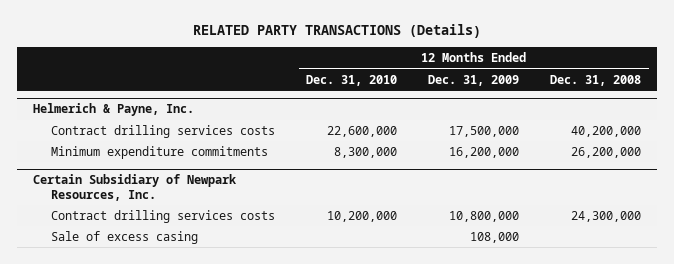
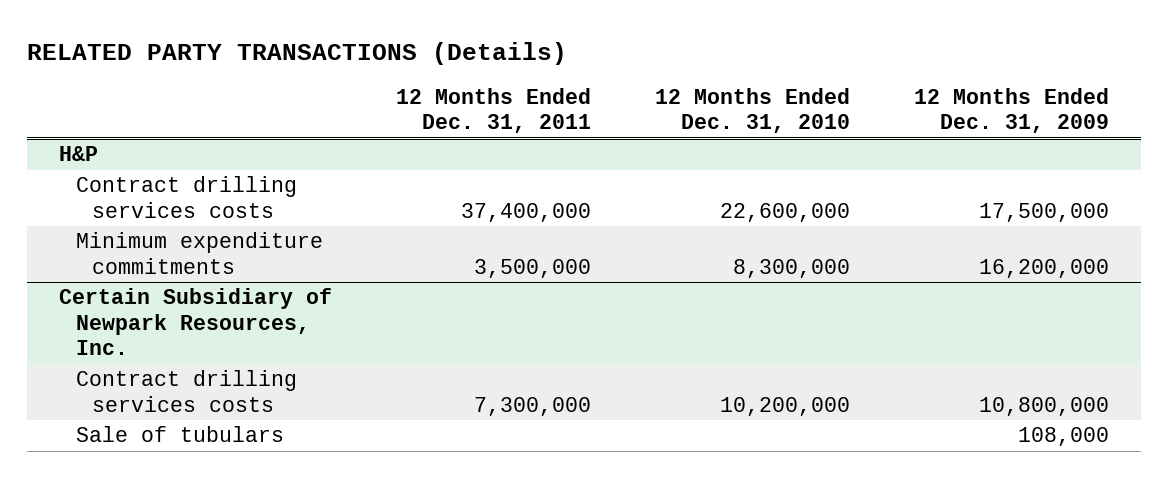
[550,74,642,86] Dec. 31, 2008 -> none
none -> [395,87,591,134] 12 Months Ended Dec. 31, 2011
[32,103,194,117] Helmerich & Payne, Inc. -> none
none -> [58,146,98,162] H&P
[51,230,199,244] Sale of excess casing -> [75,426,284,443] Sale of tubulars

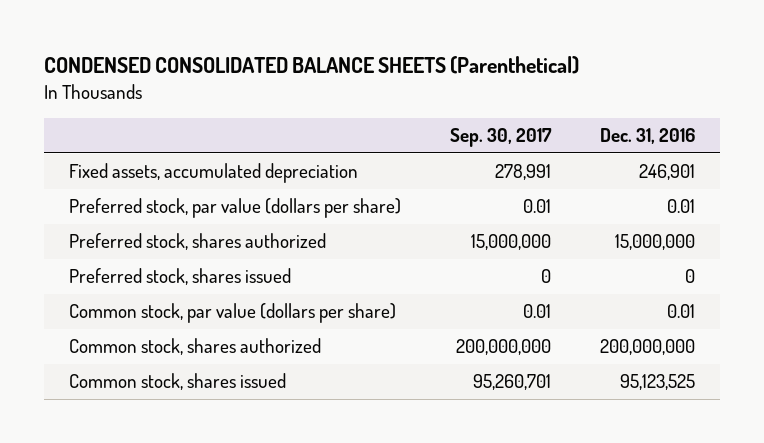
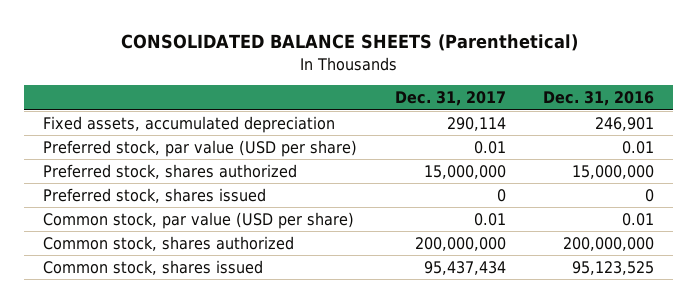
[44,56,580,75] CONDENSED CONSOLIDATED BALANCE SHEETS (Parenthetical) -> [120,34,578,52] CONSOLIDATED BALANCE SHEETS (Parenthetical)
[449,128,552,148] Sep. 30, 2017 -> none
none -> [394,91,506,107] Dec. 31, 2017
[68,198,401,219] Preferred stock, par value (dollars per share) -> [42,139,357,157] Preferred stock, par value (USD per share)
[68,303,396,324] Common stock, par value (dollars per share) -> [42,211,354,229] Common stock, par value (USD per share)

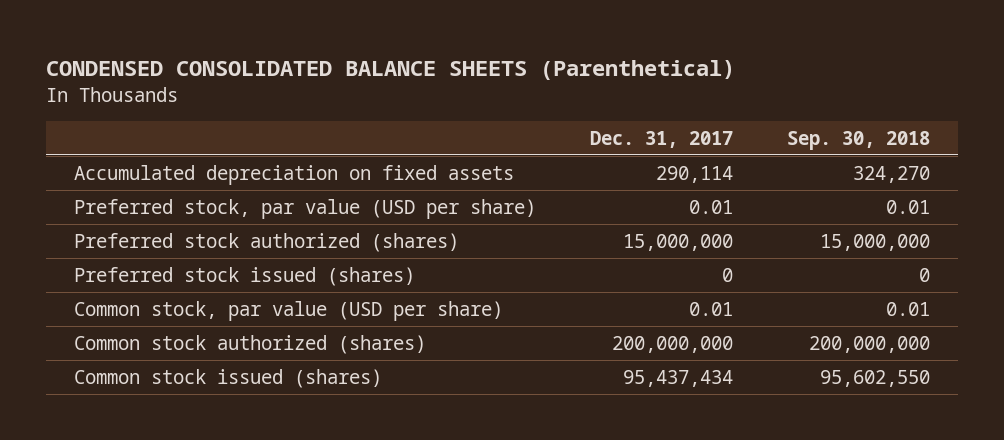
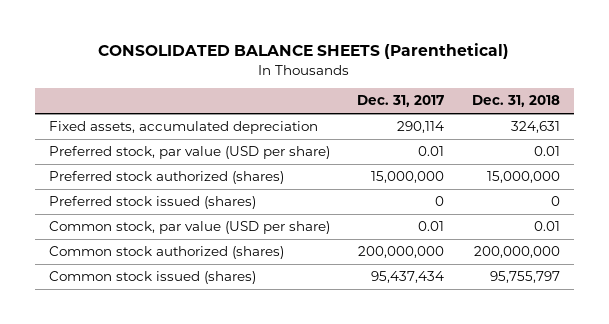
[46,60,736,81] CONDENSED CONSOLIDATED BALANCE SHEETS (Parenthetical) -> [98,43,510,60] CONSOLIDATED BALANCE SHEETS (Parenthetical)
[787,130,931,150] Sep. 30, 2018 -> none
none -> [472,95,561,108] Dec. 31, 2018
[73,164,514,185] Accumulated depreciation on fixed assets -> [48,121,318,135] Fixed assets, accumulated depreciation

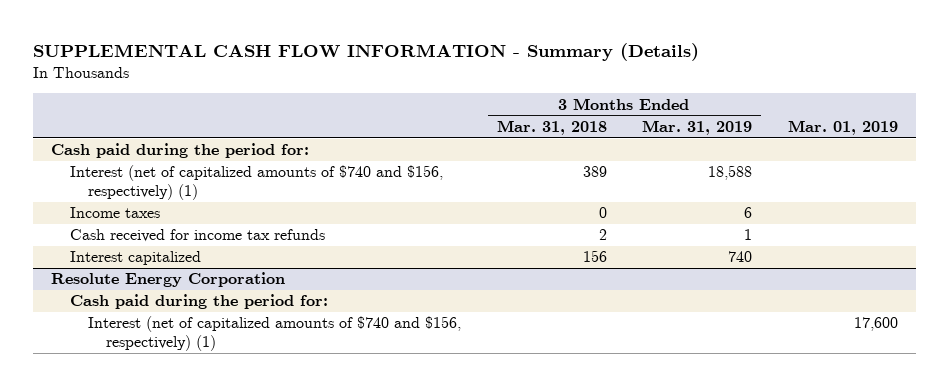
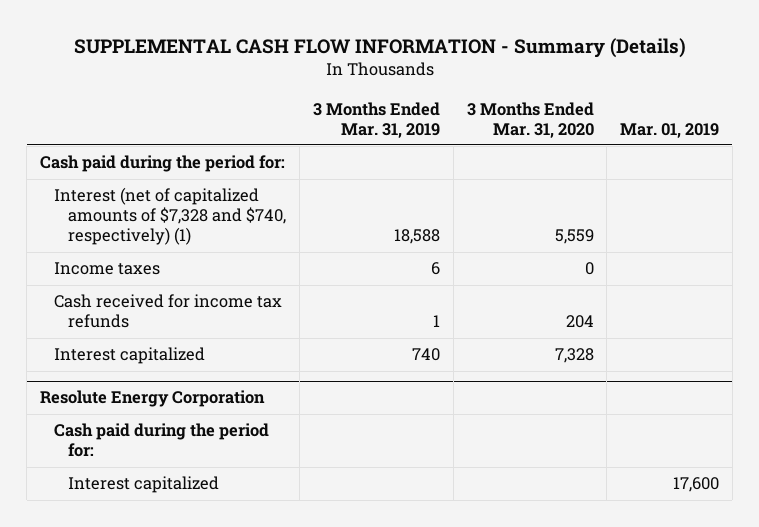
[496,120,607,136] Mar. 31, 2018 -> none
none -> [466,101,594,138] 3 Months Ended Mar. 31, 2020
[69,165,443,200] Interest (net of capitalized amounts of $740 and $156, respectively) (1) -> [54,187,287,246] Interest (net of capitalized amounts of $7,328 and $740, respectively) (1)
[87,316,461,351] Interest (net of capitalized amounts of $740 and $156, respectively) (1) -> [68,476,220,494] Interest capitalized

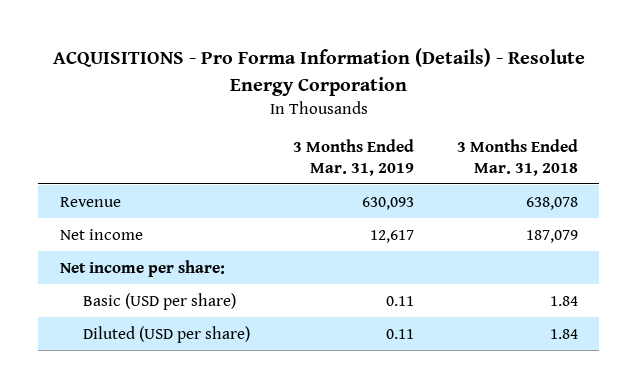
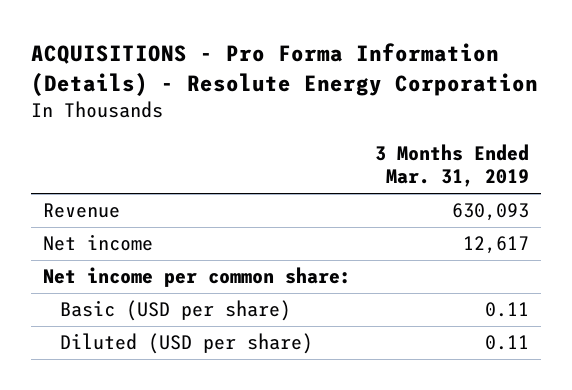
[456,139,578,176] 3 Months Ended Mar. 31, 2018 -> none
[59,259,225,277] Net income per share: -> [43,267,352,288] Net income per common share:

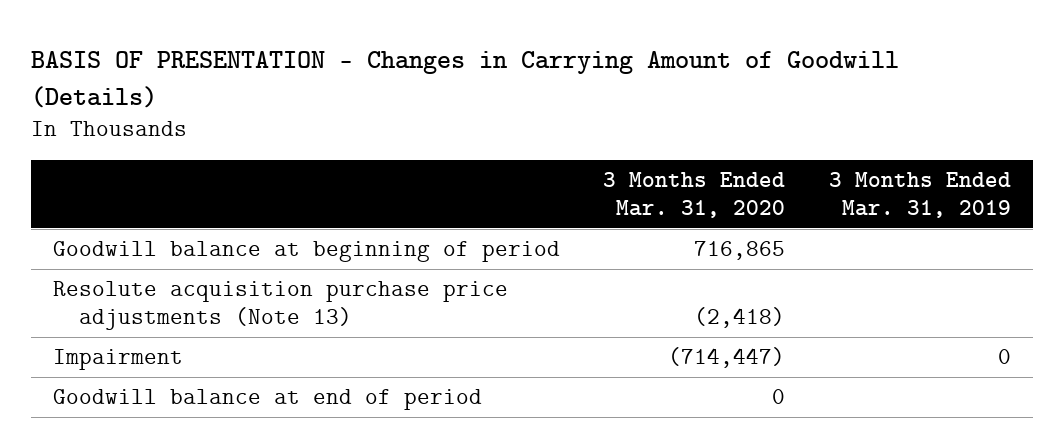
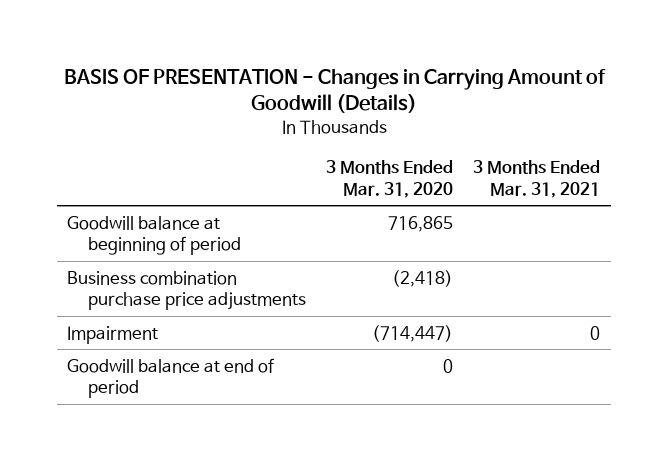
[828,172,1011,219] 3 Months Ended Mar. 31, 2019 -> none
none -> [473,160,601,198] 3 Months Ended Mar. 31, 2021
[53,281,509,331] Resolute acquisition purchase price adjustments (Note 13) -> [67,270,306,311] Business combination purchase price adjustments

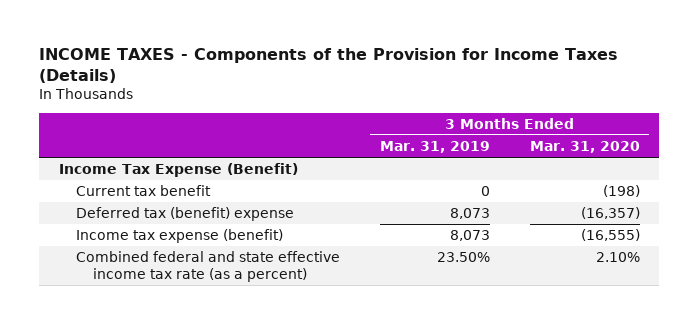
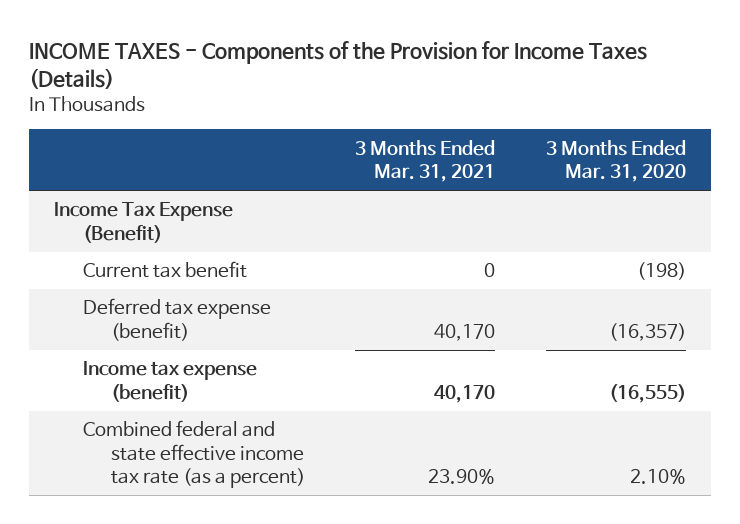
[379,140,490,153] Mar. 31, 2019 -> none
none -> [355,139,496,183] 3 Months Ended Mar. 31, 2021
[76,206,295,221] Deferred tax (benefit) expense -> [82,298,271,341] Deferred tax expense (benefit)

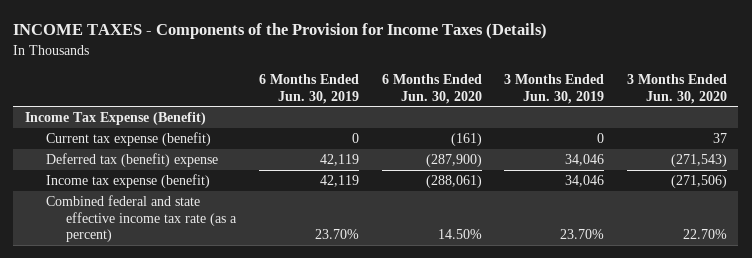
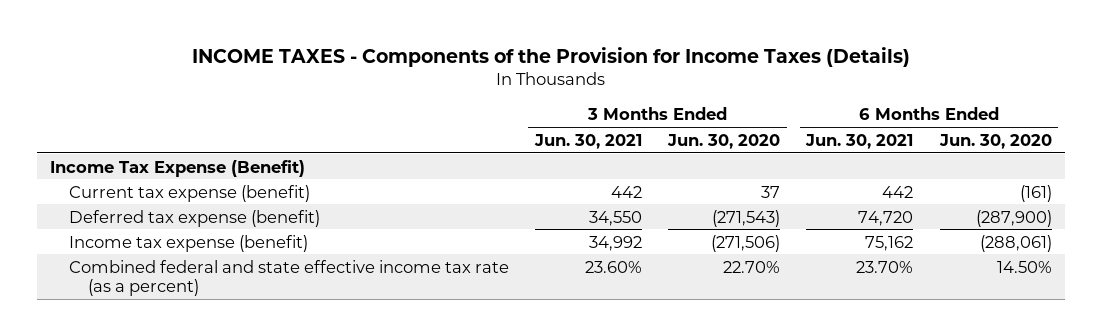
[259,73,360,104] 6 Months Ended Jun. 30, 2019 -> none
[504,73,605,104] 3 Months Ended Jun. 30, 2019 -> none
none -> [534,133,643,149] Jun. 30, 2021
none -> [805,133,914,149] Jun. 30, 2021
[45,152,218,167] Deferred tax (benefit) expense -> [68,209,320,227] Deferred tax expense (benefit)

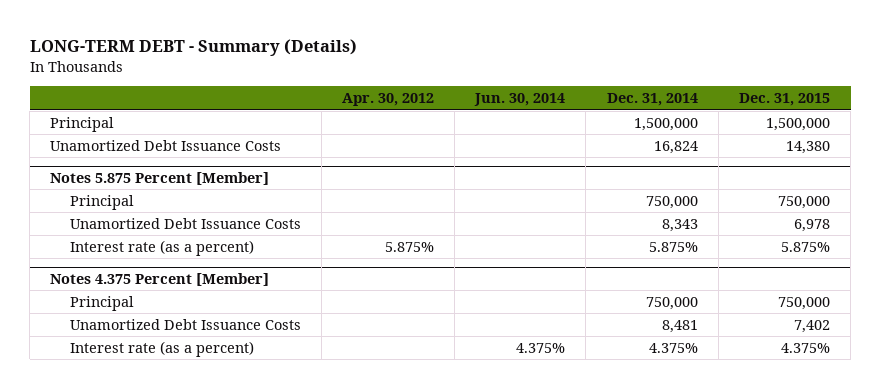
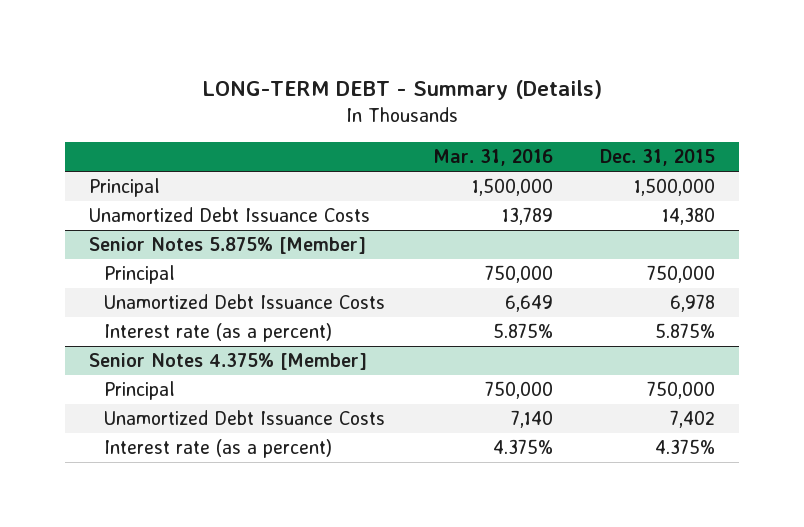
[342,93,435,107] Apr. 30, 2012 -> none
[474,93,566,107] Jun. 30, 2014 -> none
[606,93,698,107] Dec. 31, 2014 -> none
none -> [432,149,553,167] Mar. 31, 2016
[50,171,270,185] Notes 5.875 Percent [Member] -> [88,237,366,255] Senior Notes 5.875% [Member]
[50,272,270,286] Notes 4.375 Percent [Member] -> [88,353,367,371] Senior Notes 4.375% [Member]

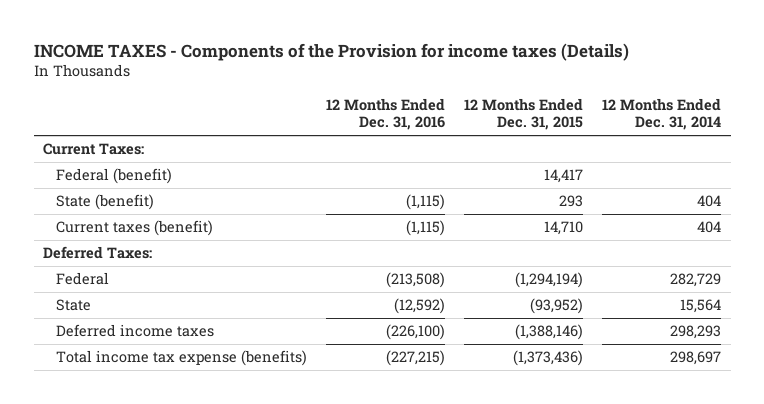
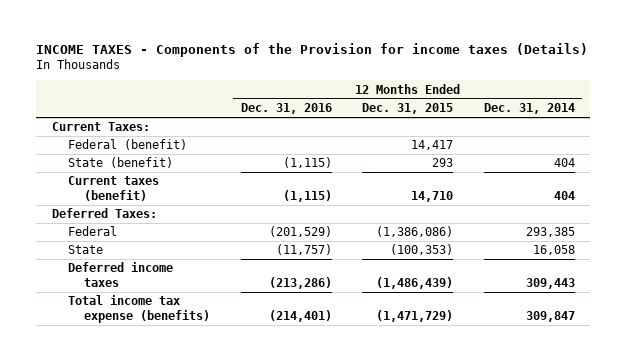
[386,272,446,289] (213,508) -> [268,226,332,238] (201,529)
[515,272,584,289] (1,294,194) -> [376,226,454,238] (1,386,086)
[670,273,722,288] 282,729 -> [525,227,575,238] 293,385
[394,298,446,315] (12,592) -> [275,244,332,256] (11,757)
[530,298,584,315] (93,952) -> [390,244,454,256] (100,353)
[680,299,722,314] 15,564 -> [532,245,575,256] 16,058
[386,324,446,341] (226,100) -> [268,276,332,289] (213,286)
[515,324,584,341] (1,388,146) -> [376,276,454,289] (1,486,439)
[670,325,722,340] 298,293 -> [525,277,575,289] 309,443
[386,350,446,367] (227,215) -> [268,309,332,322] (214,401)
[513,350,584,367] (1,373,436) -> [376,309,454,322] (1,471,729)
[670,351,722,366] 298,697 -> [525,310,575,322] 309,847

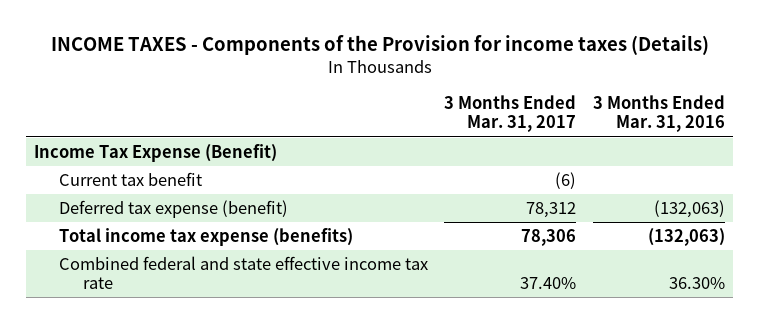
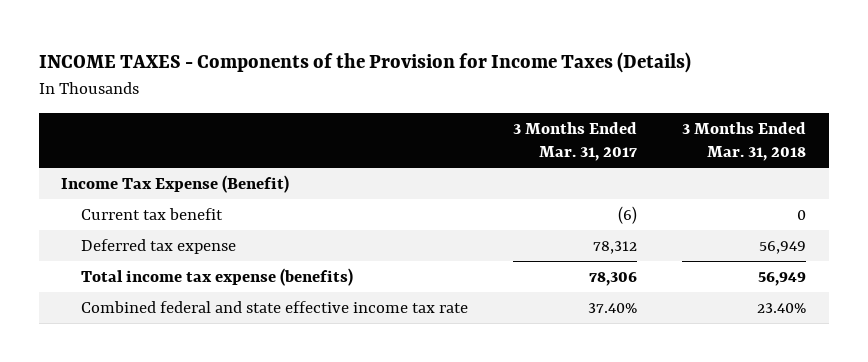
[50,35,709,56] INCOME TAXES - Components of the Provision for income taxes (Details) -> [38,52,691,74] INCOME TAXES - Components of the Provision for Income Taxes (Details)
[593,95,726,133] 3 Months Ended Mar. 31, 2016 -> none
none -> [682,121,807,162] 3 Months Ended Mar. 31, 2018
[58,200,288,219] Deferred tax expense (benefit) -> [81,238,237,254] Deferred tax expense

